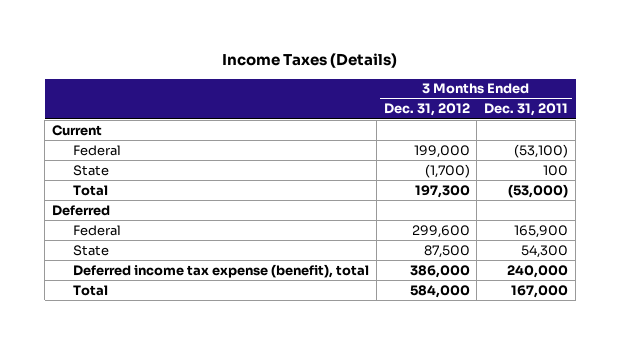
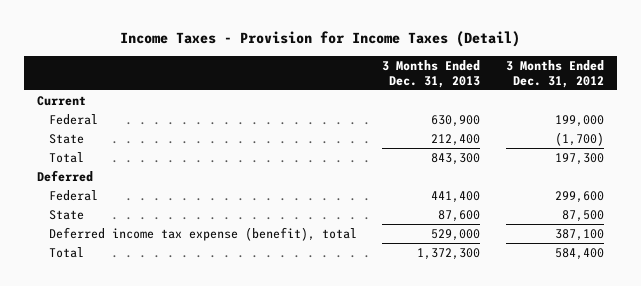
[222,53,398,69] Income Taxes (Details) -> [120,31,521,48] Income Taxes - Provision for Income Taxes (Detail)
[484,103,569,117] Dec. 31, 2011 -> none
none -> [382,59,481,88] 3 Months Ended Dec. 31, 2013
[409,264,470,278] 386,000 -> [555,229,605,242] 387,100
[409,284,470,298] 584,000 -> [555,248,605,261] 584,400

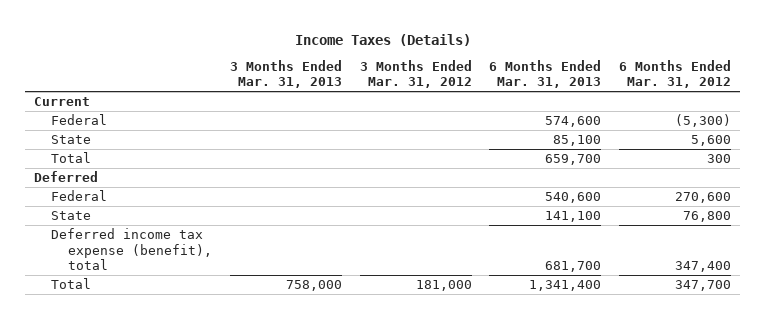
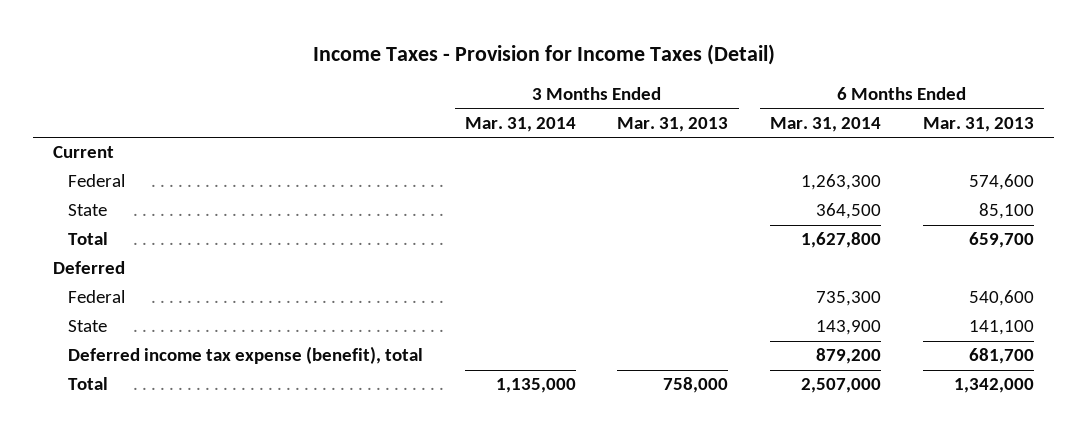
[294,33,471,46] Income Taxes (Details) -> [312,44,775,66] Income Taxes - Provision for Income Taxes (Detail)
[359,59,472,89] 3 Months Ended Mar. 31, 2012 -> none
[619,59,732,89] 6 Months Ended Mar. 31, 2012 -> none
none -> [464,116,576,132] Mar. 31, 2014
none -> [770,116,882,132] Mar. 31, 2014
[529,279,602,291] 1,341,400 -> [953,378,1034,394] 1,342,000

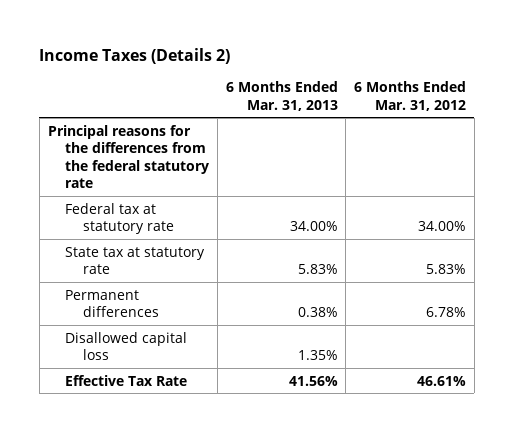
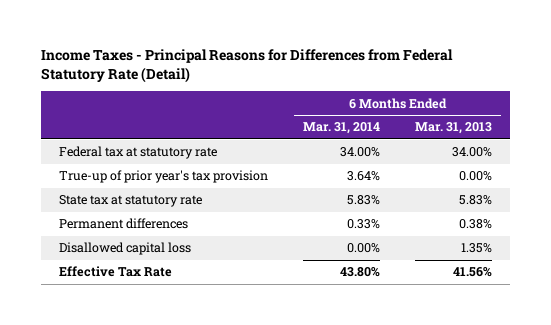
[39,47,231,64] Income Taxes (Details 2) -> [40,48,453,84] Income Taxes - Principal Reasons for Differences from Federal Statutory Rate (Detail)
[354,80,467,111] 6 Months Ended Mar. 31, 2012 -> none
none -> [303,122,381,135] Mar. 31, 2014
[47,124,210,189] Principal reasons for the differences from the federal statutory rate -> none
none -> [58,170,268,184] True-up of prior year's tax provision

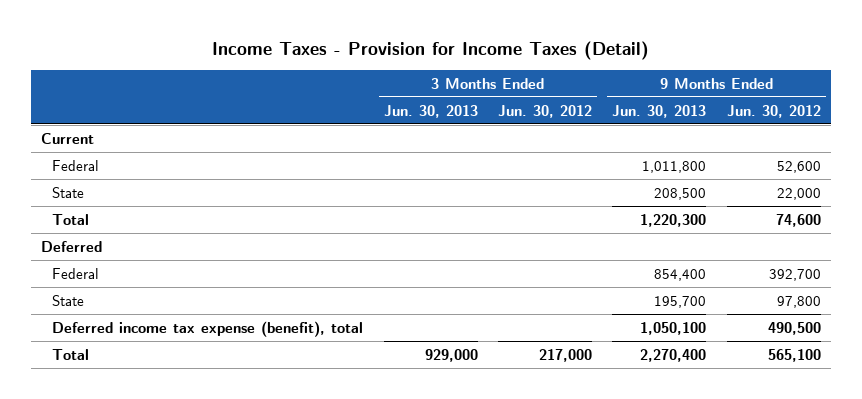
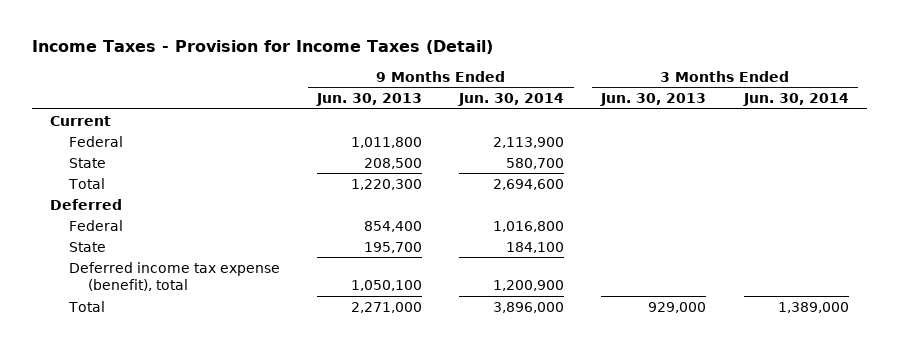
[498,104,593,118] Jun. 30, 2012 -> none
[726,104,821,118] Jun. 30, 2012 -> none
none -> [458,93,565,107] Jun. 30, 2014
none -> [742,93,849,107] Jun. 30, 2014
[640,348,707,362] 2,270,400 -> [351,301,423,313] 2,271,000

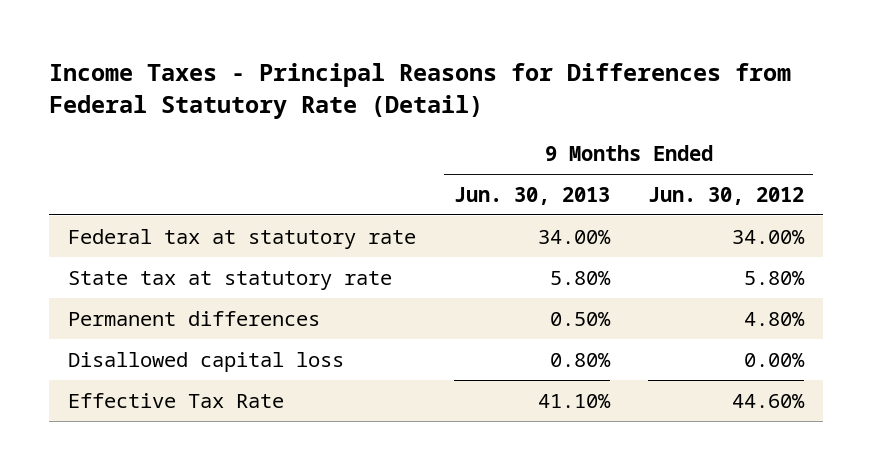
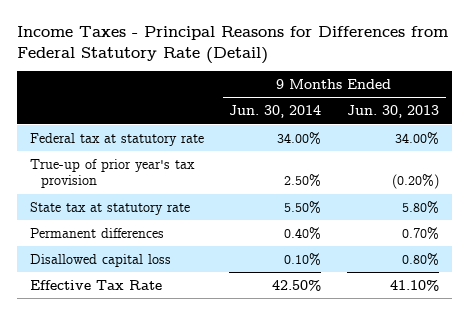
[647,186,804,205] Jun. 30, 2012 -> none
none -> [229,105,322,119] Jun. 30, 2014
none -> [29,158,195,189] True-up of prior year's tax provision
[549,311,611,326] 0.50% -> [402,226,440,240] 0.70%

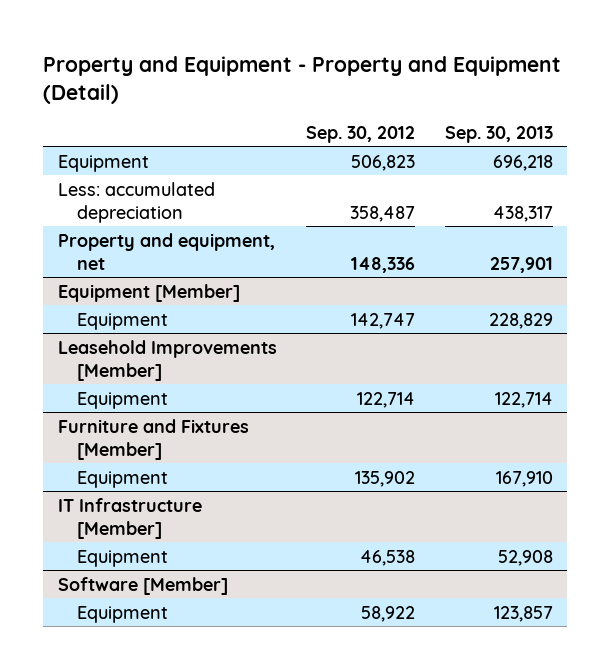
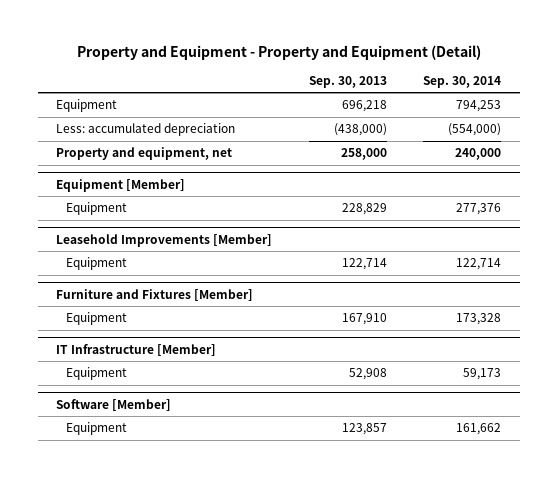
[306,125,416,143] Sep. 30, 2012 -> none
none -> [423,76,502,89] Sep. 30, 2014
[492,205,553,222] 438,317 -> [333,123,387,137] (438,000)
[489,256,553,273] 257,901 -> [340,148,387,161] 258,000

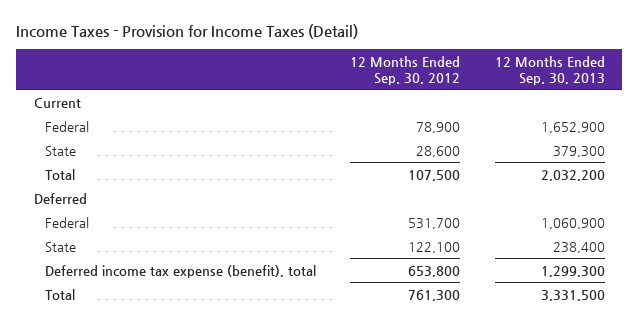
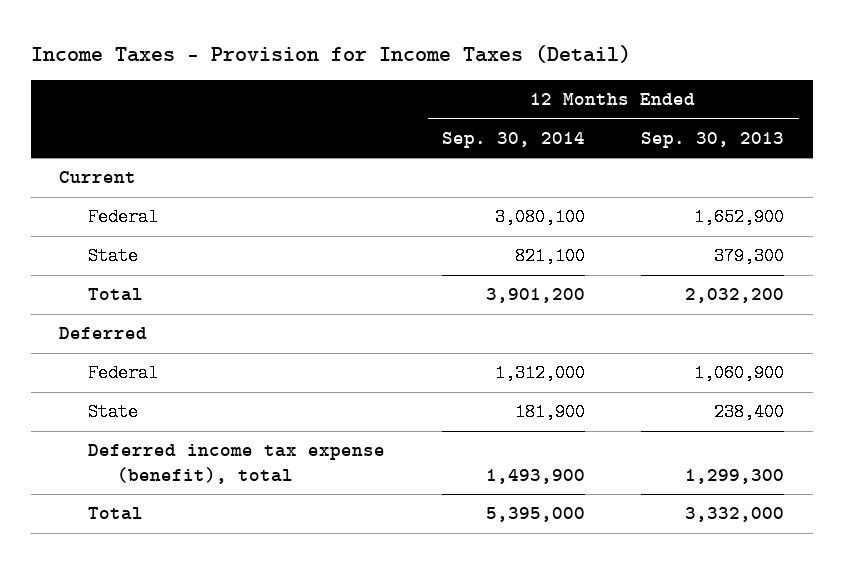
[350,55,461,85] 12 Months Ended Sep. 30, 2012 -> none
none -> [441,131,585,148] Sep. 30, 2014
[540,289,605,301] 3,331,500 -> [685,507,785,523] 3,332,000

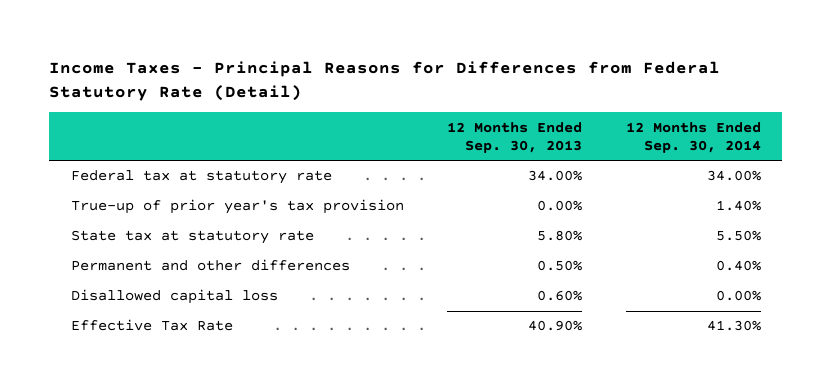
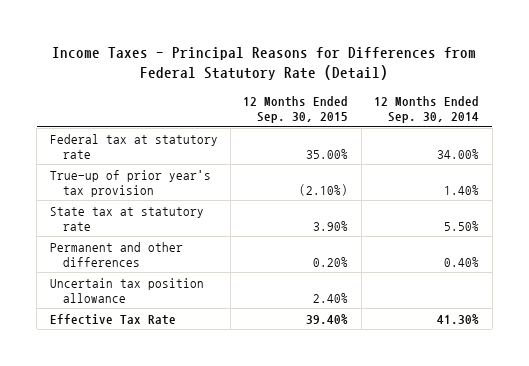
[447,121,583,153] 12 Months Ended Sep. 30, 2013 -> none
none -> [243,96,349,124] 12 Months Ended Sep. 30, 2015
[70,289,278,305] Disallowed capital loss -> none
none -> [49,277,204,303] Uncertain tax position allowance

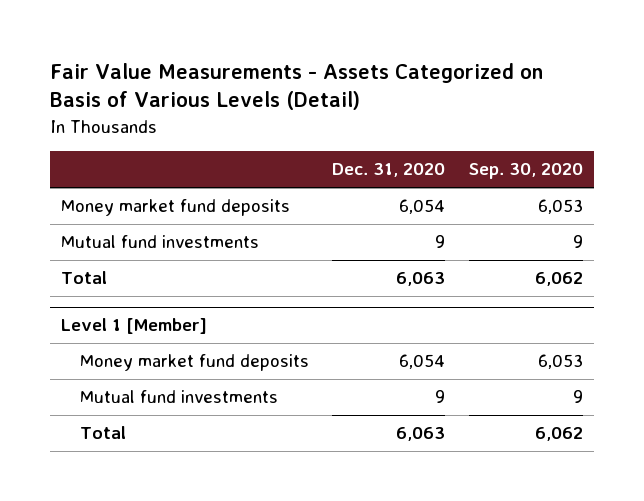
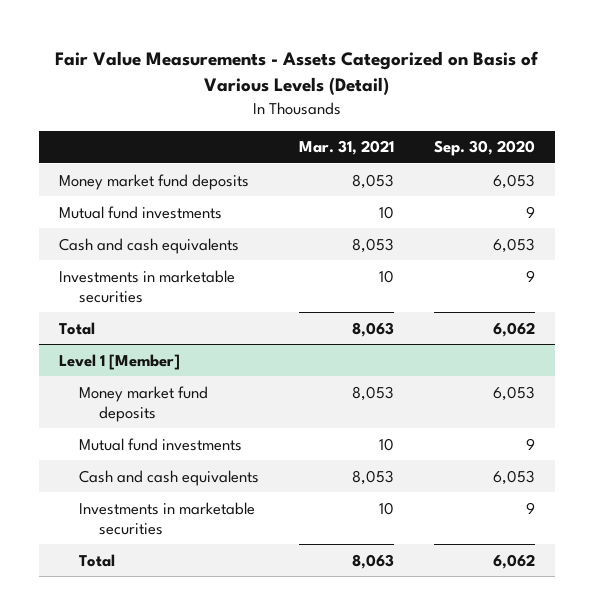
[332,163,446,178] Dec. 31, 2020 -> none
none -> [299,140,395,156] Mar. 31, 2021
none -> [59,237,240,254] Cash and cash equivalents
none -> [59,269,236,303] Investments in marketable securities
none -> [79,469,260,486] Cash and cash equivalents
none -> [79,501,256,535] Investments in marketable securities

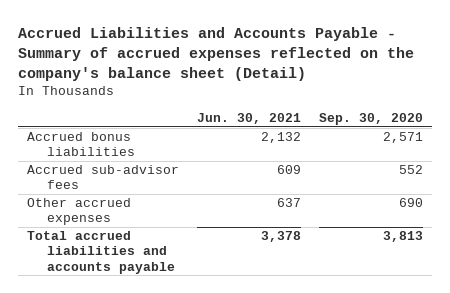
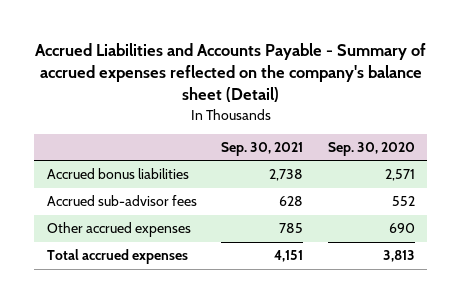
[196,112,301,124] Jun. 30, 2021 -> none
none -> [221,142,304,157] Sep. 30, 2021
[26,231,175,274] Total accrued liabilities and accounts payable -> [46,249,188,265] Total accrued expenses

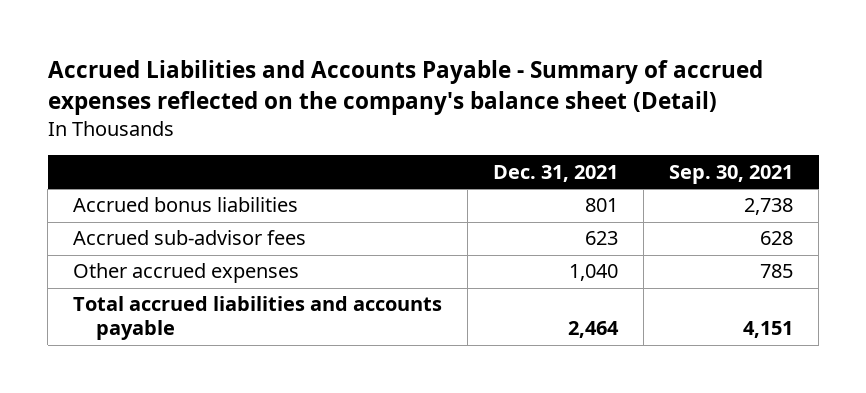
[327,142,415,157] Sep. 30, 2020 -> none
none -> [493,164,619,182] Dec. 31, 2021
[46,249,188,265] Total accrued expenses -> [73,296,443,341] Total accrued liabilities and accounts payable

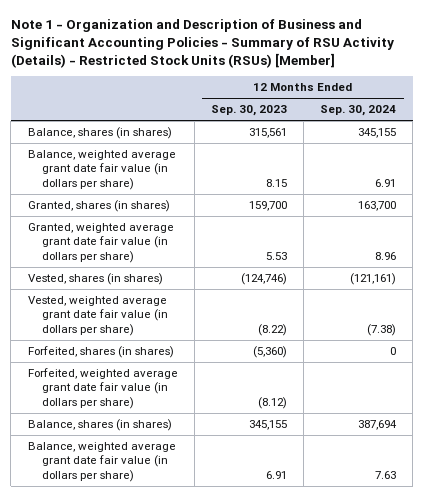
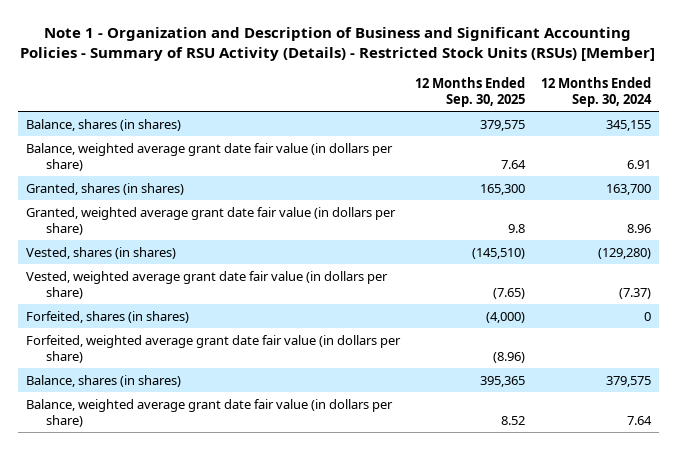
[210,105,287,117] Sep. 30, 2023 -> none
none -> [415,76,526,107] 12 Months Ended Sep. 30, 2025
[349,273,396,286] (121,161) -> [598,247,652,259] (129,280)
[366,323,396,336] (7.38) -> [619,287,652,299] (7.37)
[357,420,397,431] 387,694 -> [606,375,652,387] 379,575
[374,470,396,479] 7.63 -> [627,415,653,425] 7.64

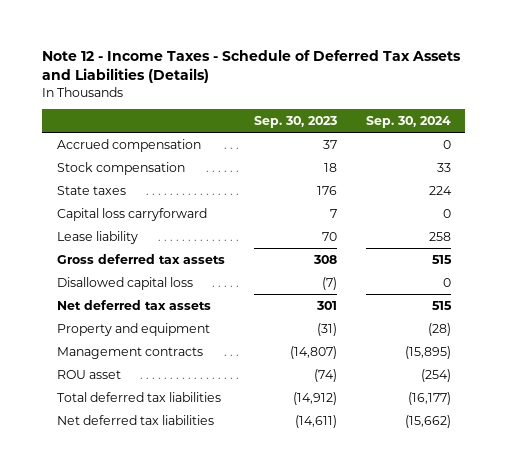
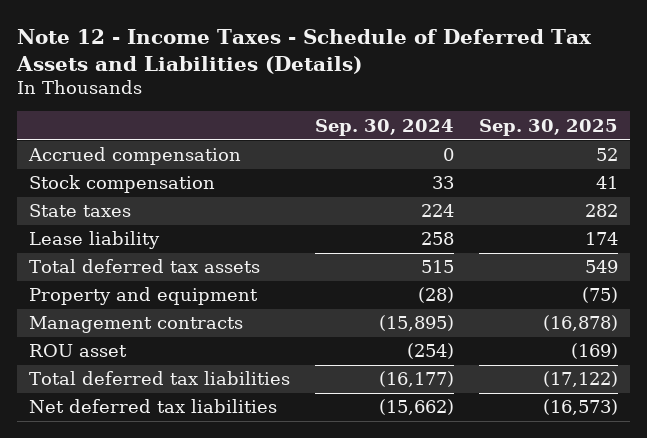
[253,116,337,129] Sep. 30, 2023 -> none
none -> [478,118,618,136] Sep. 30, 2025
[56,207,207,221] Capital loss carryforward -> none
[56,276,193,290] Disallowed capital loss -> none
[56,299,211,310] Net deferred tax assets -> none
[56,253,225,264] Gross deferred tax assets -> [29,259,261,274] Total deferred tax assets

